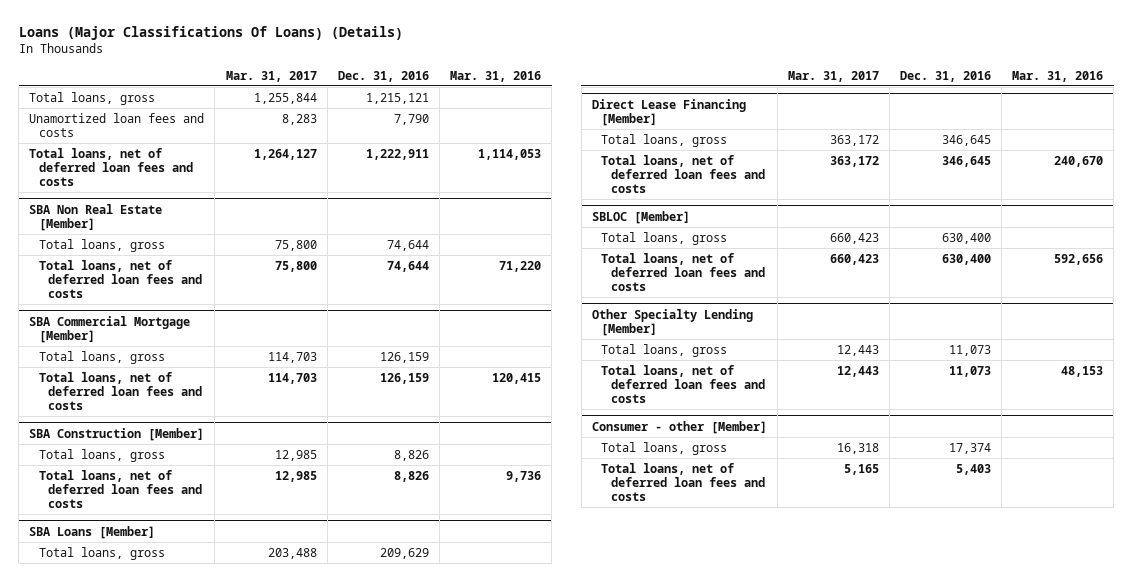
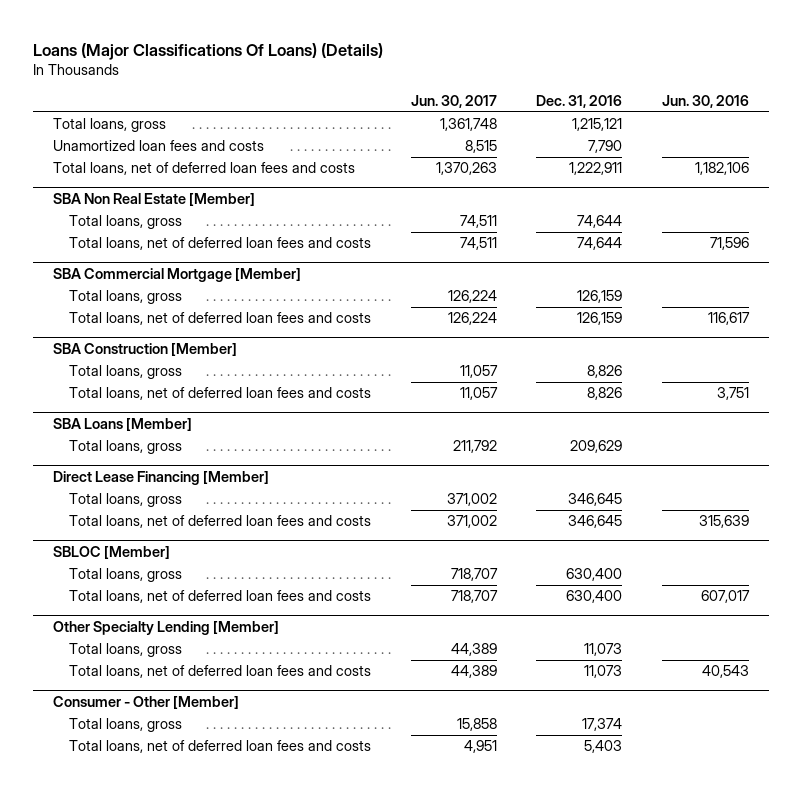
[225,70,317,82] Mar. 31, 2017 -> none
[449,70,541,82] Mar. 31, 2016 -> none
none -> [410,94,497,108] Jun. 30, 2017
none -> [662,94,750,108] Jun. 30, 2016
[591,420,767,434] Consumer - other [Member] -> [53,696,240,710] Consumer - Other [Member]

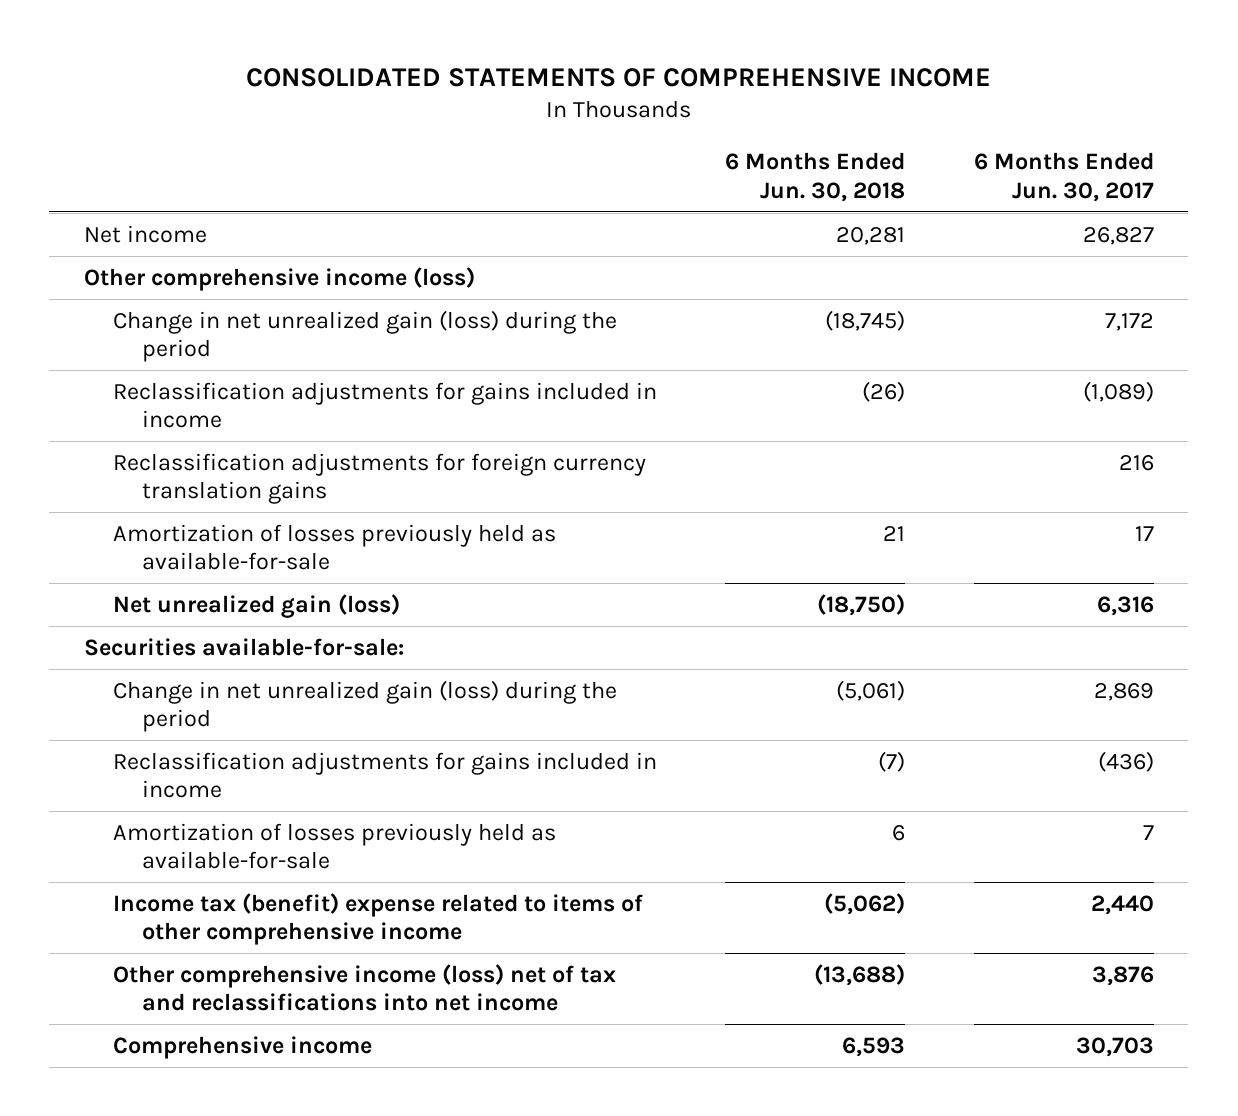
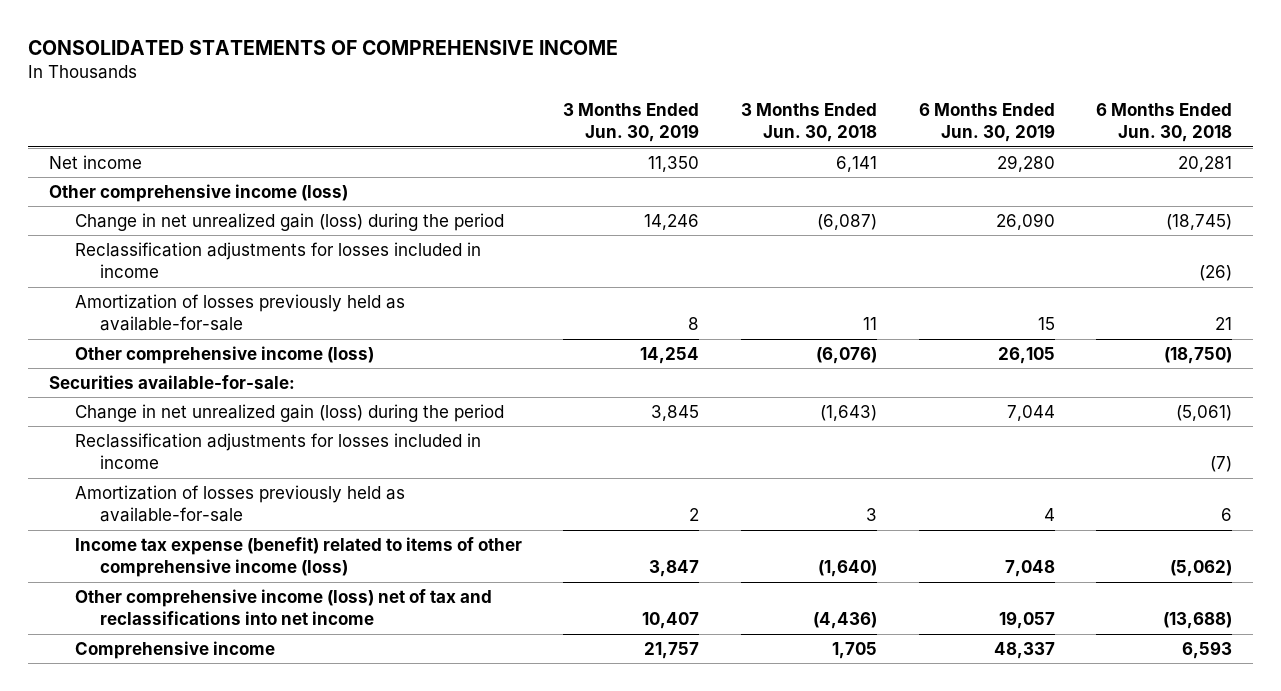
[973,152,1154,202] 6 Months Ended Jun. 30, 2017 -> none
none -> [563,102,700,143] 3 Months Ended Jun. 30, 2019
none -> [741,102,878,143] 3 Months Ended Jun. 30, 2018
none -> [918,102,1055,143] 6 Months Ended Jun. 30, 2019
[112,452,646,505] Reclassification adjustments for foreign currency translation gains -> none
[112,381,657,429] Reclassification adjustments for gains included in income -> [74,241,481,279] Reclassification adjustments for losses included in income
[112,593,400,618] Net unrealized gain (loss) -> [74,345,374,364] Other comprehensive income (loss)
[112,751,657,799] Reclassification adjustments for gains included in income -> [74,432,481,470] Reclassification adjustments for losses included in income
[112,892,643,946] Income tax (benefit) expense related to items of other comprehensive income -> [74,536,522,578] Income tax expense (benefit) related to items of other comprehensive income (loss)

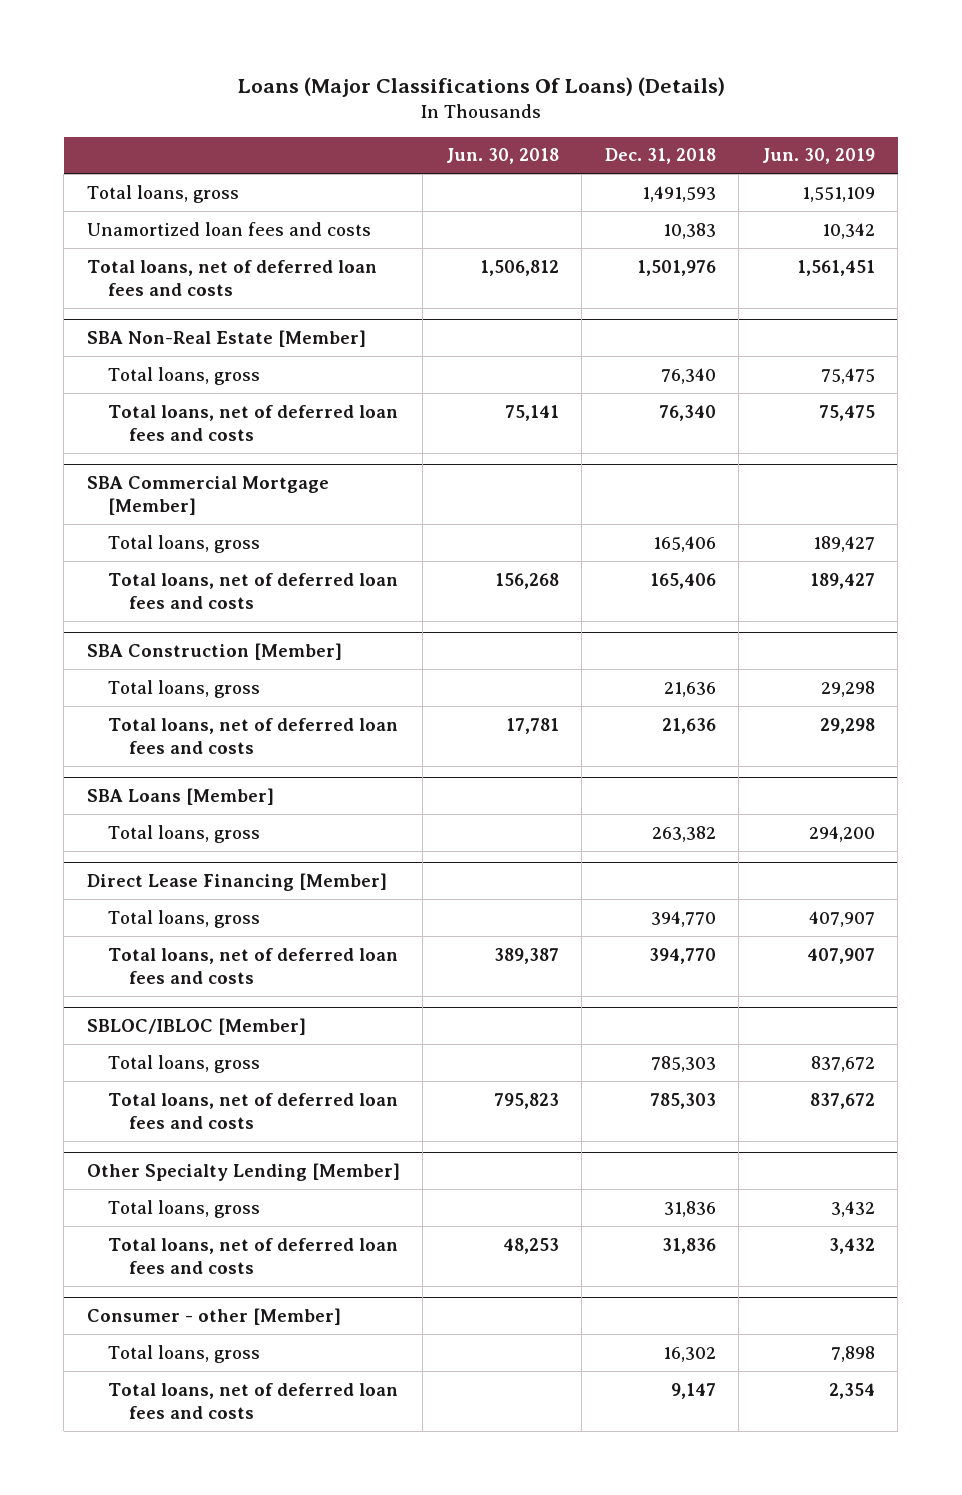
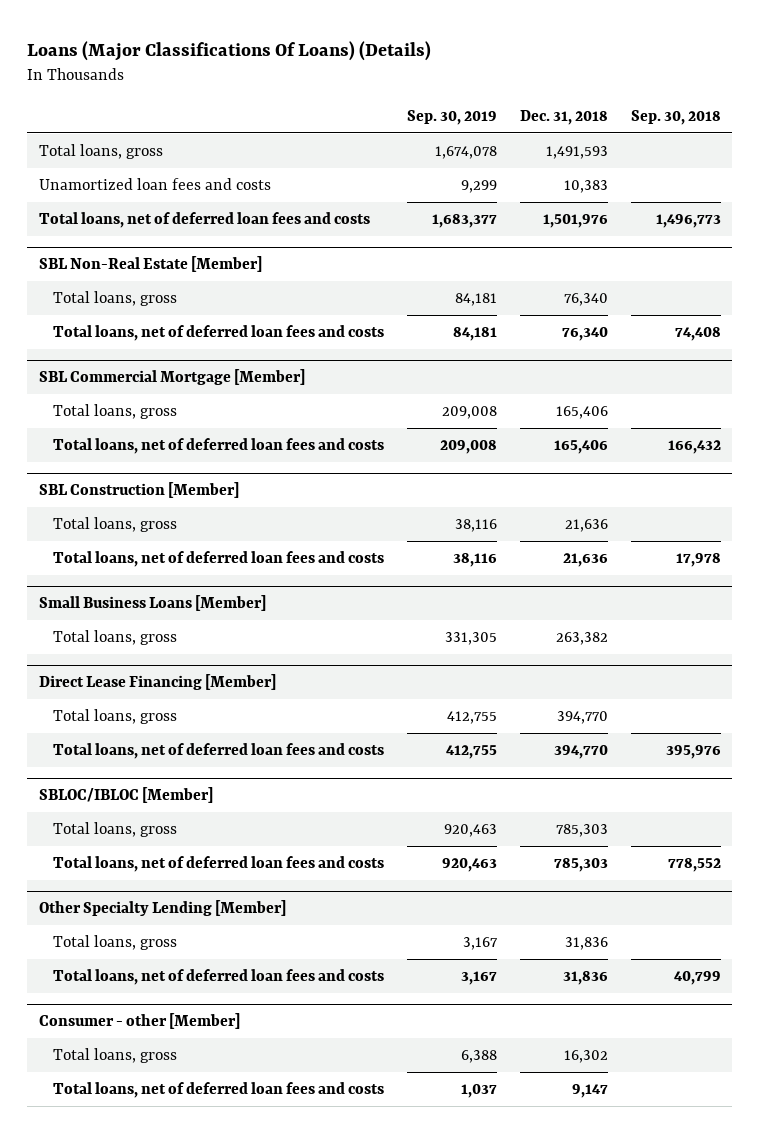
[445,148,559,165] Jun. 30, 2018 -> none
[761,148,875,165] Jun. 30, 2019 -> none
none -> [406,109,497,125] Sep. 30, 2019
none -> [630,109,721,125] Sep. 30, 2018
[86,330,366,348] SBA Non-Real Estate [Member] -> [38,256,262,273] SBL Non-Real Estate [Member]
[86,476,329,516] SBA Commercial Mortgage [Member] -> [38,369,305,386] SBL Commercial Mortgage [Member]
[86,643,342,661] SBA Construction [Member] -> [38,482,239,499] SBL Construction [Member]
[86,788,274,806] SBA Loans [Member] -> [38,595,266,612] Small Business Loans [Member]

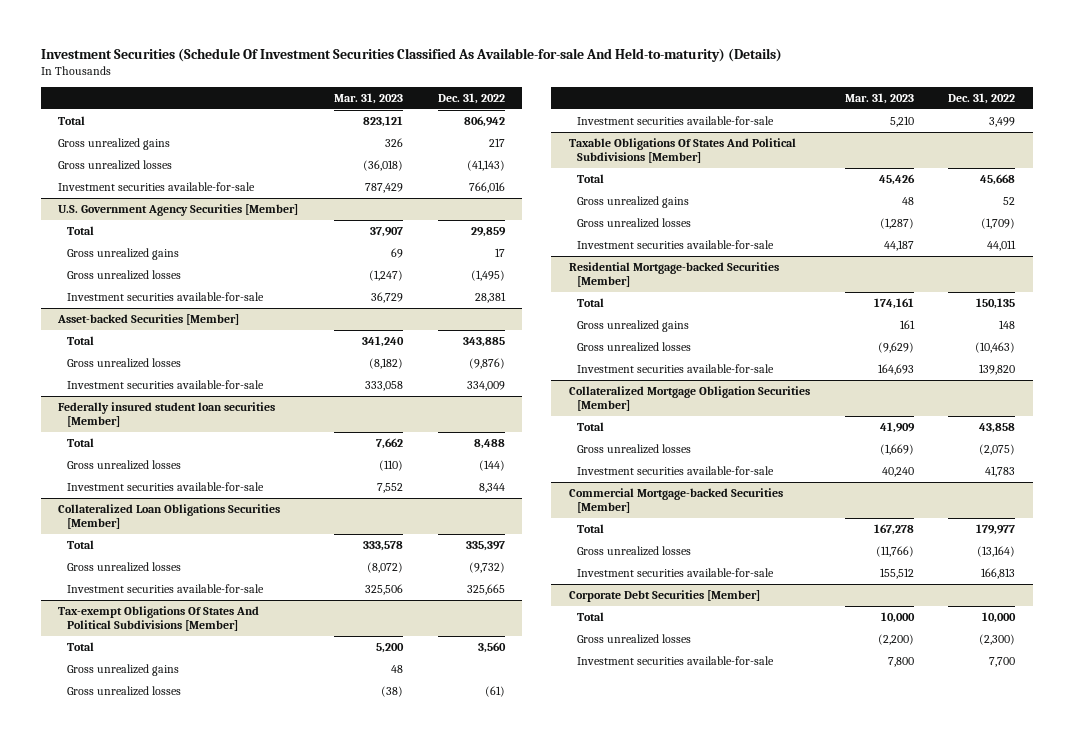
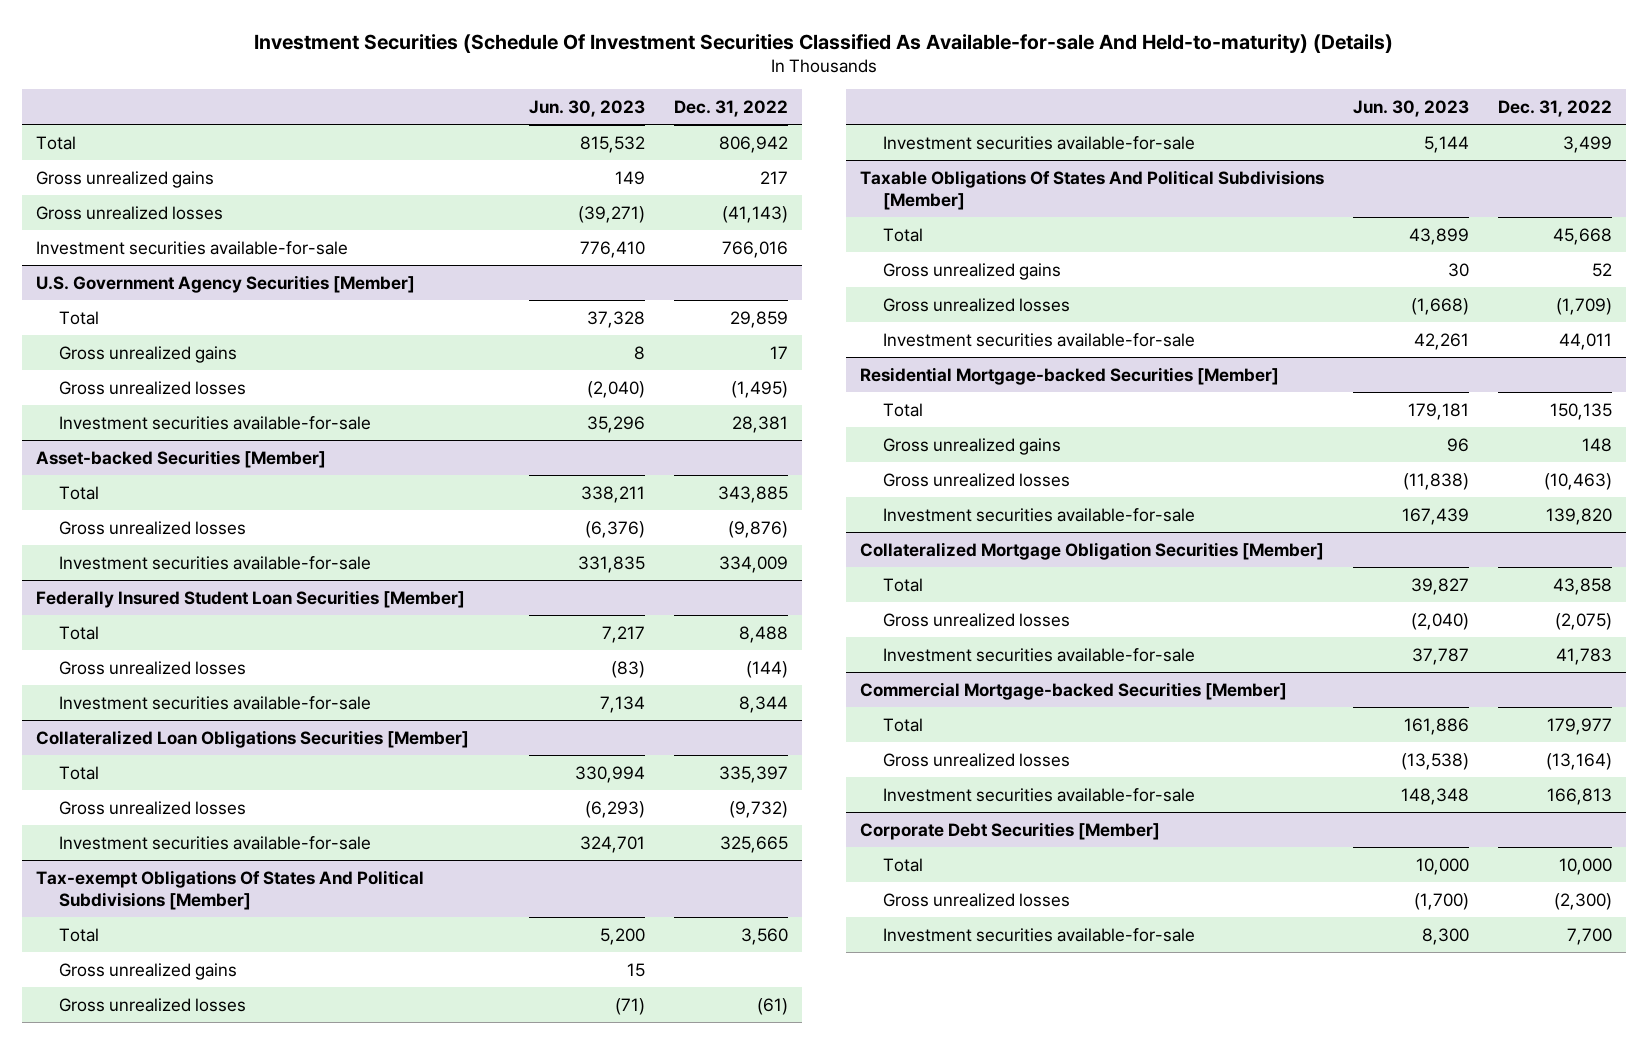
[333,92,403,104] Mar. 31, 2023 -> none
none -> [528,100,645,118] Jun. 30, 2023
[58,401,276,427] Federally insured student loan securities [Member] -> [36,589,466,608] Federally Insured Student Loan Securities [Member]

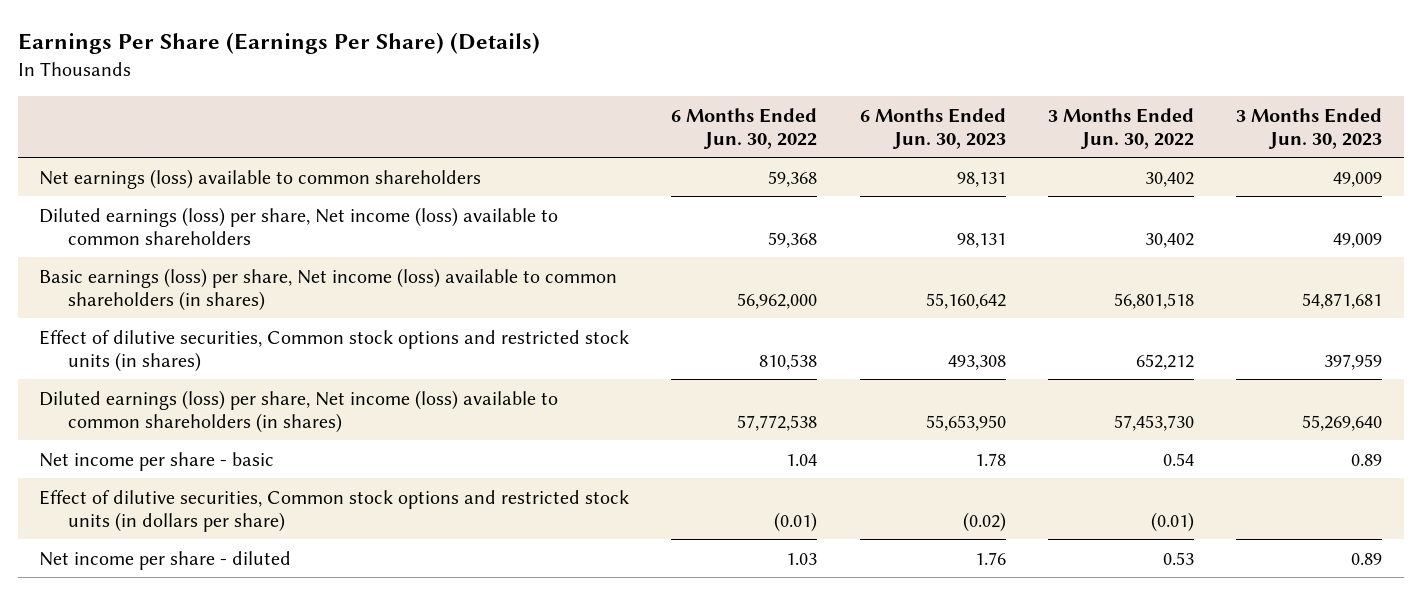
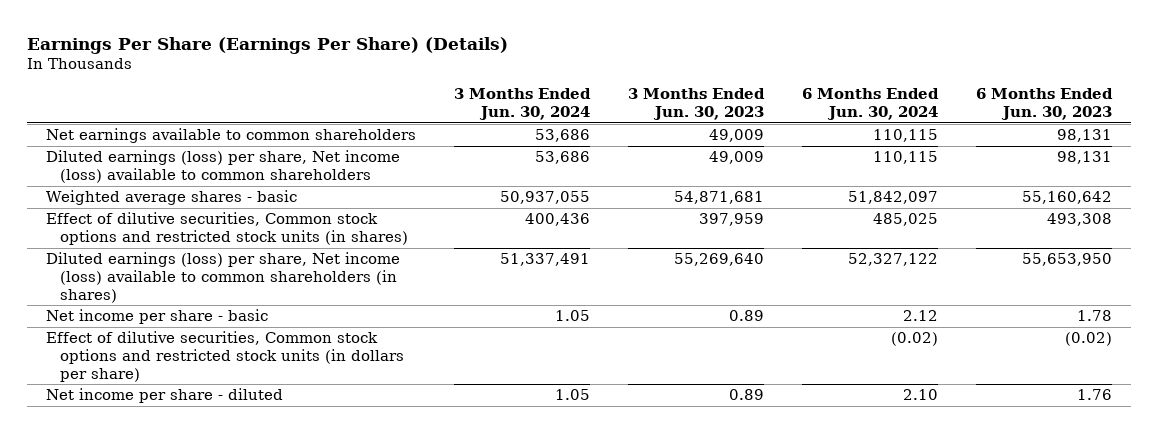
[671,107,818,149] 6 Months Ended Jun. 30, 2022 -> none
[1048,107,1195,149] 3 Months Ended Jun. 30, 2022 -> none
none -> [454,88,592,120] 3 Months Ended Jun. 30, 2024
none -> [801,88,939,120] 6 Months Ended Jun. 30, 2024
[38,168,481,189] Net earnings (loss) available to common shareholders -> [46,128,417,144] Net earnings available to common shareholders
[38,267,617,311] Basic earnings (loss) per share, Net income (loss) available to common shareholders (in shares) -> [46,190,298,206] Weighted average shares - basic

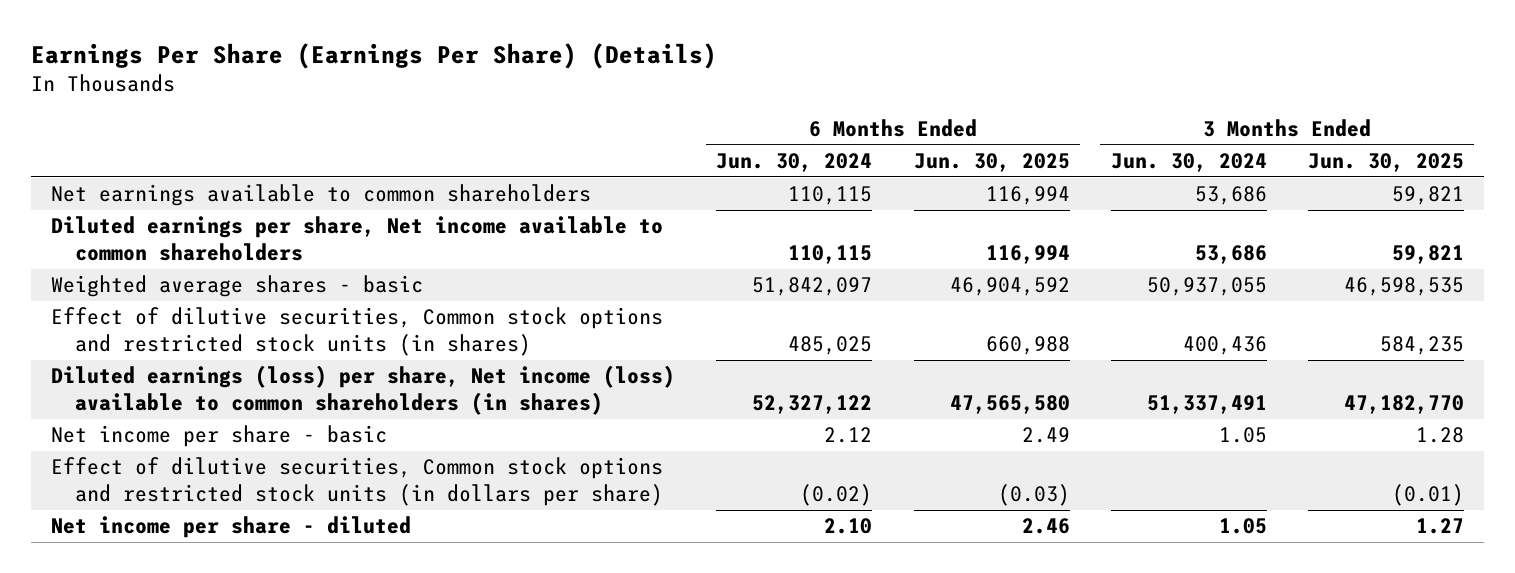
[628,88,766,120] 3 Months Ended Jun. 30, 2023 -> none
[975,88,1113,120] 6 Months Ended Jun. 30, 2023 -> none
none -> [913,153,1070,173] Jun. 30, 2025
none -> [1307,153,1464,173] Jun. 30, 2025
[46,150,401,183] Diluted earnings (loss) per share, Net income (loss) available to common shareholders -> [51,216,664,261] Diluted earnings per share, Net income available to common shareholders

